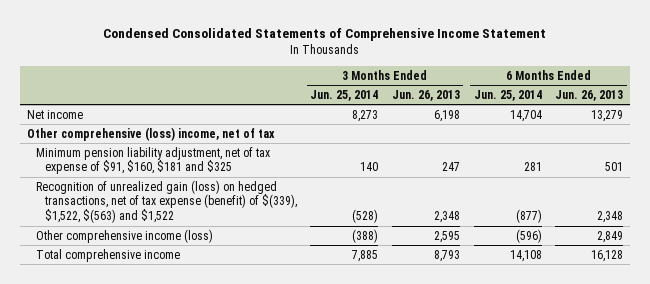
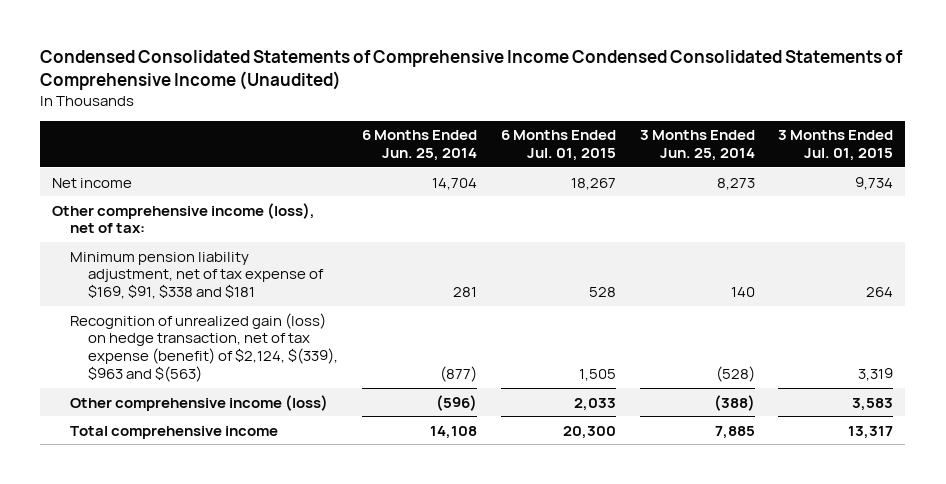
[103,28,547,42] Condensed Consolidated Statements of Comprehensive Income Statement -> [40,50,904,91] Condensed Consolidated Statements of Comprehensive Income Condensed Consolidated Statements of Comprehensive Income (Unaudited)
[392,90,461,102] Jun. 26, 2013 -> none
[555,90,624,102] Jun. 26, 2013 -> none
none -> [500,130,616,162] 6 Months Ended Jul. 01, 2015
none -> [778,130,894,162] 3 Months Ended Jul. 01, 2015
[26,126,275,141] Other comprehensive (loss) income, net of tax -> [52,202,316,234] Other comprehensive income (loss), net of tax:
[35,146,270,175] Minimum pension liability adjustment, net of tax expense of $91, $160, $181 and $325 -> [70,251,325,300] Minimum pension liability adjustment, net of tax expense of $169, $91, $338 and $181
[35,179,297,224] Recognition of unrealized gain (loss) on hedged transactions, net of tax expense (benefit) of $(339), $1,522, $(563) and $1,522 -> [70,312,339,382] Recognition of unrealized gain (loss) on hedge transaction, net of tax expense (benefit) of $2,124, $(339), $963 and $(563)

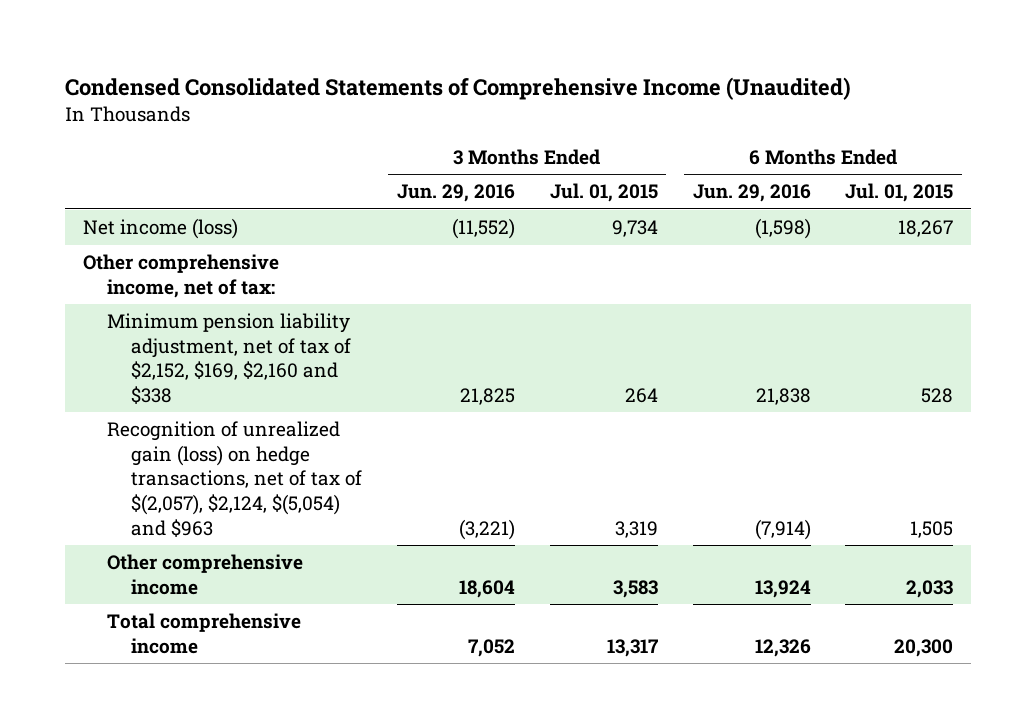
[40,50,904,91] Condensed Consolidated Statements of Comprehensive Income Condensed Consolidated Statements of Comprehensive Income (Unaudited) -> [65,76,852,100] Condensed Consolidated Statements of Comprehensive Income (Unaudited)
[361,130,477,162] 6 Months Ended Jun. 25, 2014 -> none
[639,130,755,162] 3 Months Ended Jun. 25, 2014 -> none
none -> [396,184,515,203] Jun. 29, 2016
none -> [692,184,811,203] Jun. 29, 2016
[52,177,133,188] Net income -> [82,218,238,240] Net income (loss)
[52,202,316,234] Other comprehensive income (loss), net of tax: -> [82,254,279,298] Other comprehensive income, net of tax:
[70,251,325,300] Minimum pension liability adjustment, net of tax expense of $169, $91, $338 and $181 -> [106,313,352,405] Minimum pension liability adjustment, net of tax of $2,152, $169, $2,160 and $338
[70,312,339,382] Recognition of unrealized gain (loss) on hedge transaction, net of tax expense (benefit) of $2,124, $(339), $963 and $(563) -> [106,421,363,537] Recognition of unrealized gain (loss) on hedge transactions, net of tax of $(2,057), $2,124, $(5,054) and $963
[70,394,329,411] Other comprehensive income (loss) -> [106,554,303,595] Other comprehensive income

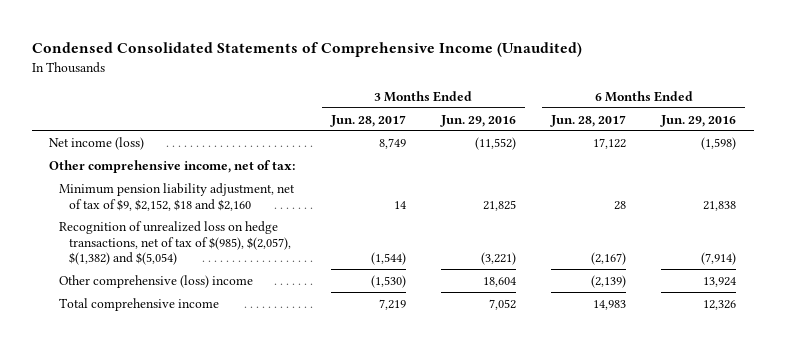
[549,183,658,203] Jul. 01, 2015 -> none
[845,183,954,203] Jul. 01, 2015 -> none
none -> [329,114,406,127] Jun. 28, 2017
none -> [550,114,627,127] Jun. 28, 2017
[106,313,352,405] Minimum pension liability adjustment, net of tax of $2,152, $169, $2,160 and $338 -> [59,182,296,211] Minimum pension liability adjustment, net of tax of $9, $2,152, $18 and $2,160
[106,421,363,537] Recognition of unrealized gain (loss) on hedge transactions, net of tax of $(2,057), $2,124, $(5,054) and $963 -> [59,220,292,266] Recognition of unrealized loss on hedge transactions, net of tax of $(985), $(2,057), $(1,382) and $(5,054)
[106,554,303,595] Other comprehensive income -> [59,274,254,288] Other comprehensive (loss) income

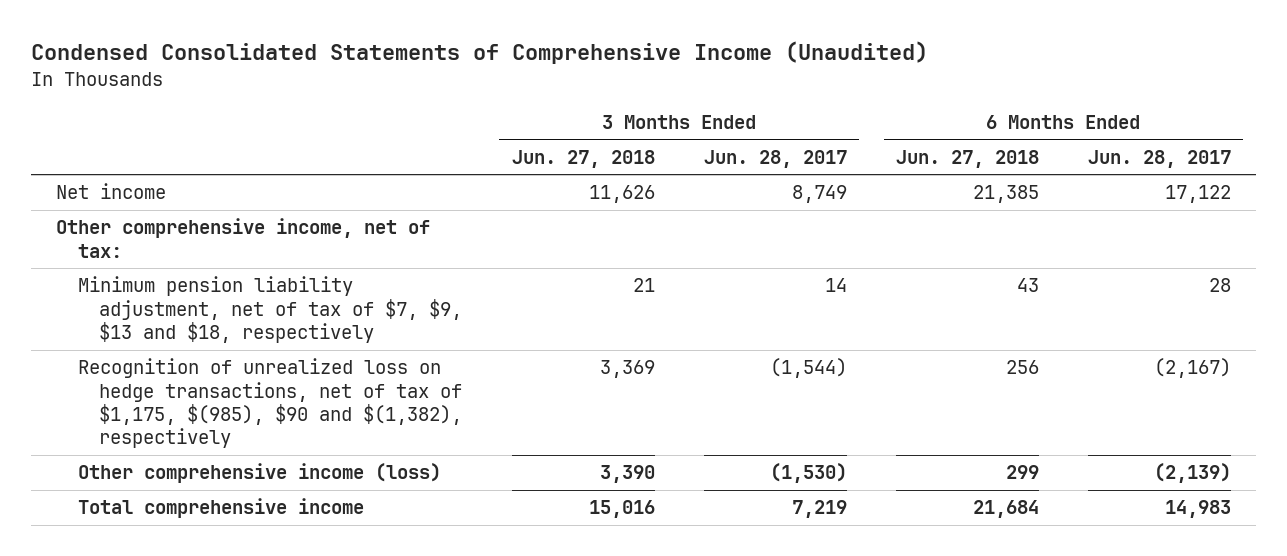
[439,114,516,127] Jun. 29, 2016 -> none
[660,114,737,127] Jun. 29, 2016 -> none
none -> [511,149,655,168] Jun. 27, 2018
none -> [895,149,1039,168] Jun. 27, 2018
[49,136,145,150] Net income (loss) -> [55,183,166,200] Net income
[59,182,296,211] Minimum pension liability adjustment, net of tax of $9, $2,152, $18 and $2,160 -> [77,276,463,344] Minimum pension liability adjustment, net of tax of $7, $9, $13 and $18, respectively
[59,220,292,266] Recognition of unrealized loss on hedge transactions, net of tax of $(985), $(2,057), $(1,382) and $(5,054) -> [77,358,463,449] Recognition of unrealized loss on hedge transactions, net of tax of $1,175, $(985), $90 and $(1,382), respectively
[59,274,254,288] Other comprehensive (loss) income -> [77,463,441,484] Other comprehensive income (loss)

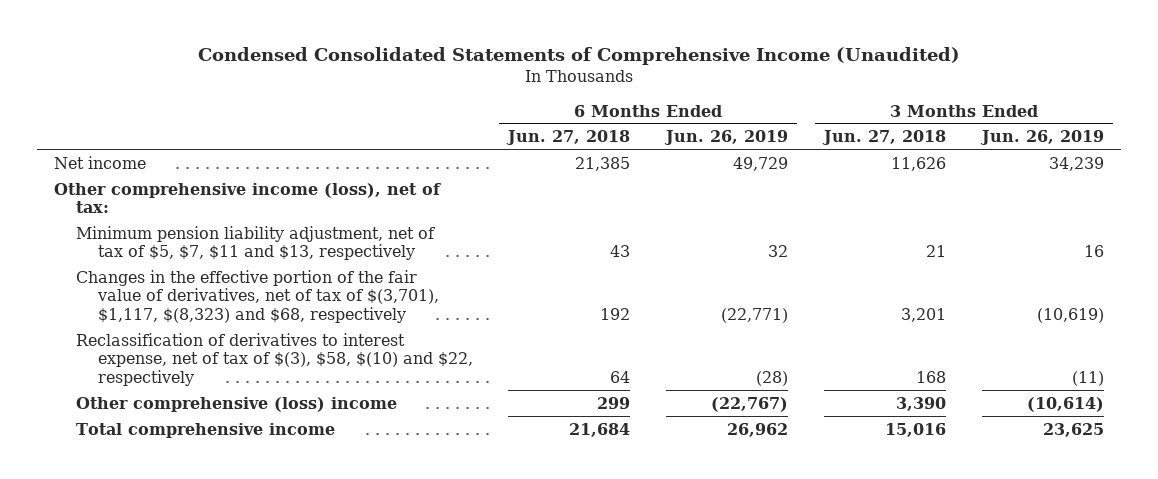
[703,149,847,168] Jun. 28, 2017 -> none
[1088,149,1232,168] Jun. 28, 2017 -> none
none -> [664,130,789,146] Jun. 26, 2019
none -> [979,130,1104,146] Jun. 26, 2019
[77,358,463,449] Recognition of unrealized loss on hedge transactions, net of tax of $1,175, $(985), $90 and $(1,382), respectively -> none
[55,218,430,258] Other comprehensive income, net of tax: -> [54,182,442,214] Other comprehensive income (loss), net of tax:
[77,276,463,344] Minimum pension liability adjustment, net of tax of $7, $9, $13 and $18, respectively -> [76,225,436,261] Minimum pension liability adjustment, net of tax of $5, $7, $11 and $13, respectively
none -> [76,269,439,324] Changes in the effective portion of the fair value of derivatives, net of tax of $(3,701), $1,117, $(8,323) and $68, respectively
none -> [76,332,473,387] Reclassification of derivatives to interest expense, net of tax of $(3), $58, $(10) and $22, respectively
[77,463,441,484] Other comprehensive income (loss) -> [76,396,398,412] Other comprehensive (loss) income

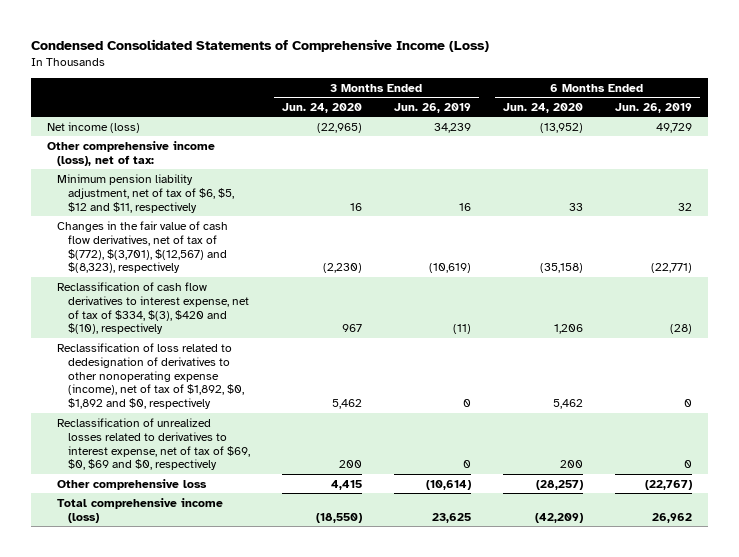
[198,47,961,66] Condensed Consolidated Statements of Comprehensive Income (Unaudited) -> [31,38,490,52] Condensed Consolidated Statements of Comprehensive Income (Loss)
[506,130,631,146] Jun. 27, 2018 -> none
[821,130,946,146] Jun. 27, 2018 -> none
none -> [281,102,362,113] Jun. 24, 2020
none -> [502,102,583,113] Jun. 24, 2020
[54,155,147,169] Net income -> [47,121,141,133] Net income (loss)
[76,225,436,261] Minimum pension liability adjustment, net of tax of $5, $7, $11 and $13, respectively -> [57,173,234,213] Minimum pension liability adjustment, net of tax of $6, $5, $12 and $11, respectively
[76,269,439,324] Changes in the effective portion of the fair value of derivatives, net of tax of $(3,701), $1,117, $(8,323) and $68, respectively -> [57,220,229,274] Changes in the fair value of cash flow derivatives, net of tax of $(772), $(3,701), $(12,567) and $(8,323), respectively
[76,332,473,387] Reclassification of derivatives to interest expense, net of tax of $(3), $58, $(10) and $22, respectively -> [57,281,249,335] Reclassification of cash flow derivatives to interest expense, net of tax of $334, $(3), $420 and $(10), respectively
none -> [57,342,244,410] Reclassification of loss related to dedesignation of derivatives to other nonoperating expense (income), net of tax of $1,892, $0, $1,892 and $0, respectively
none -> [57,417,250,471] Reclassification of unrealized losses related to derivatives to interest expense, net of tax of $69, $0, $69 and $0, respectively
[76,396,398,412] Other comprehensive (loss) income -> [57,478,208,490] Other comprehensive loss
[76,422,336,438] Total comprehensive income -> [57,497,224,523] Total comprehensive income (loss)

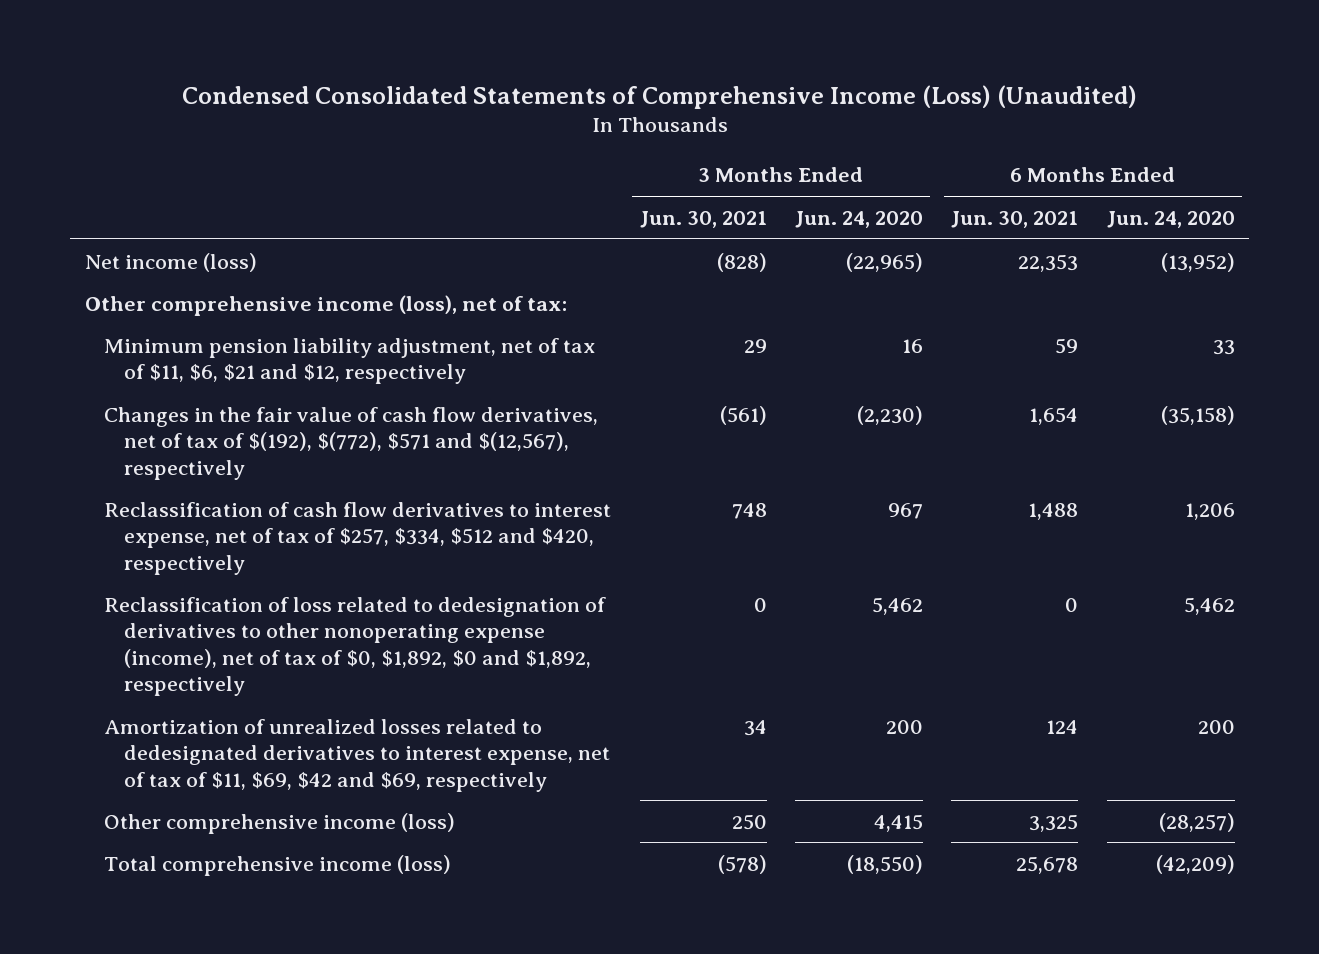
[31,38,490,52] Condensed Consolidated Statements of Comprehensive Income (Loss) -> [181,84,1137,109] Condensed Consolidated Statements of Comprehensive Income (Loss) (Unaudited)
[393,102,471,113] Jun. 26, 2019 -> none
[614,102,692,113] Jun. 26, 2019 -> none
none -> [639,210,767,228] Jun. 30, 2021
none -> [951,210,1079,228] Jun. 30, 2021
[57,173,234,213] Minimum pension liability adjustment, net of tax of $6, $5, $12 and $11, respectively -> [104,337,596,385] Minimum pension liability adjustment, net of tax of $11, $6, $21 and $12, respectively
[57,220,229,274] Changes in the fair value of cash flow derivatives, net of tax of $(772), $(3,701), $(12,567) and $(8,323), respectively -> [104,406,599,480] Changes in the fair value of cash flow derivatives, net of tax of $(192), $(772), $571 and $(12,567), respectively
[57,281,249,335] Reclassification of cash flow derivatives to interest expense, net of tax of $334, $(3), $420 and $(10), respectively -> [104,501,612,575] Reclassification of cash flow derivatives to interest expense, net of tax of $257, $334, $512 and $420, respectively
[57,342,244,410] Reclassification of loss related to dedesignation of derivatives to other nonoperating expense (income), net of tax of $1,892, $0, $1,892 and $0, respectively -> [104,596,607,697] Reclassification of loss related to dedesignation of derivatives to other nonoperating expense (income), net of tax of $0, $1,892, $0 and $1,892, respectively
[57,417,250,471] Reclassification of unrealized losses related to derivatives to interest expense, net of tax of $69, $0, $69 and $0, respectively -> [104,718,610,792] Amortization of unrealized losses related to dedesignated derivatives to interest expense, net of tax of $11, $69, $42 and $69, respectively
[57,478,208,490] Other comprehensive loss -> [104,812,456,834] Other comprehensive income (loss)

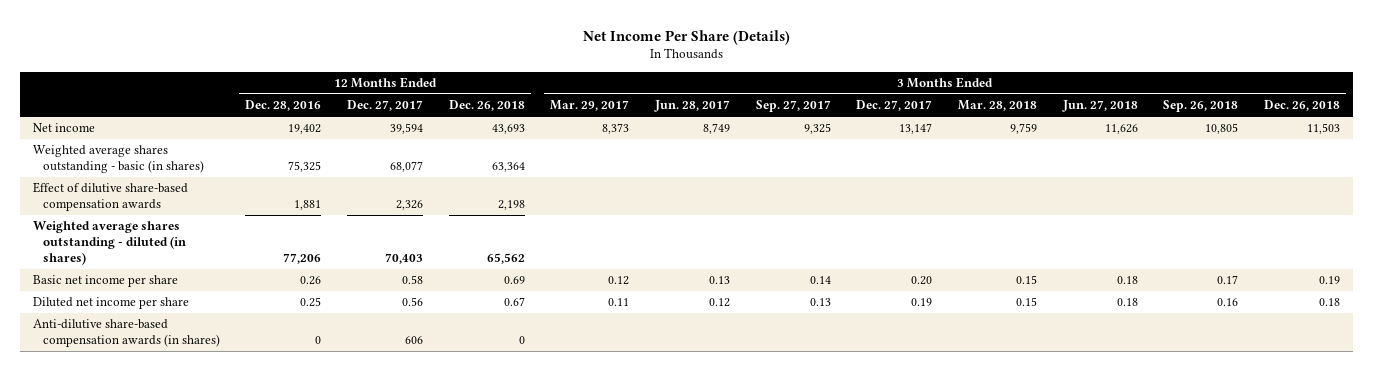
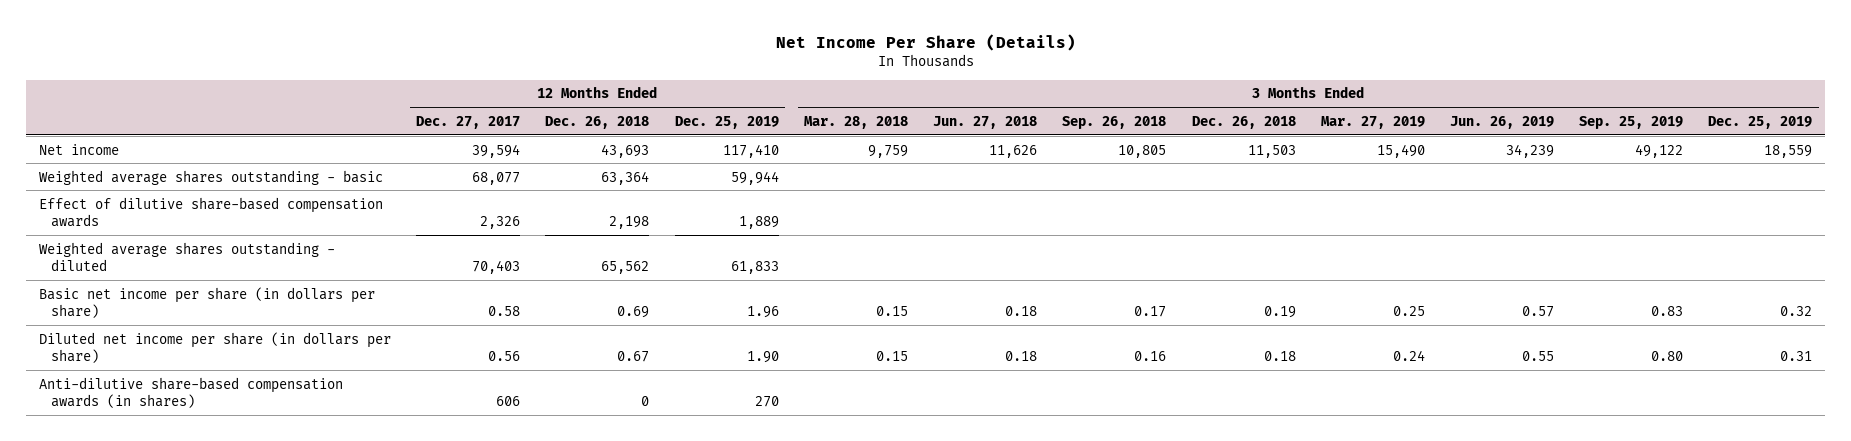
[245,100,322,112] Dec. 28, 2016 -> none
[550,100,630,112] Mar. 29, 2017 -> none
[654,100,731,113] Jun. 28, 2017 -> none
[755,100,831,113] Sep. 27, 2017 -> none
[856,100,933,112] Dec. 27, 2017 -> none
none -> [674,115,779,129] Dec. 25, 2019
none -> [1320,115,1425,129] Mar. 27, 2019
none -> [1449,115,1554,129] Jun. 26, 2019
none -> [1579,115,1684,129] Sep. 25, 2019
none -> [1708,115,1813,129] Dec. 25, 2019
[33,145,204,174] Weighted average shares outstanding - basic (in shares) -> [39,169,384,185] Weighted average shares outstanding - basic
[33,221,186,266] Weighted average shares outstanding - diluted (in shares) -> [39,241,336,271] Weighted average shares outstanding - diluted
[33,275,179,288] Basic net income per share -> [39,286,376,318] Basic net income per share (in dollars per share)
[33,297,190,310] Diluted net income per share -> [39,331,392,363] Diluted net income per share (in dollars per share)

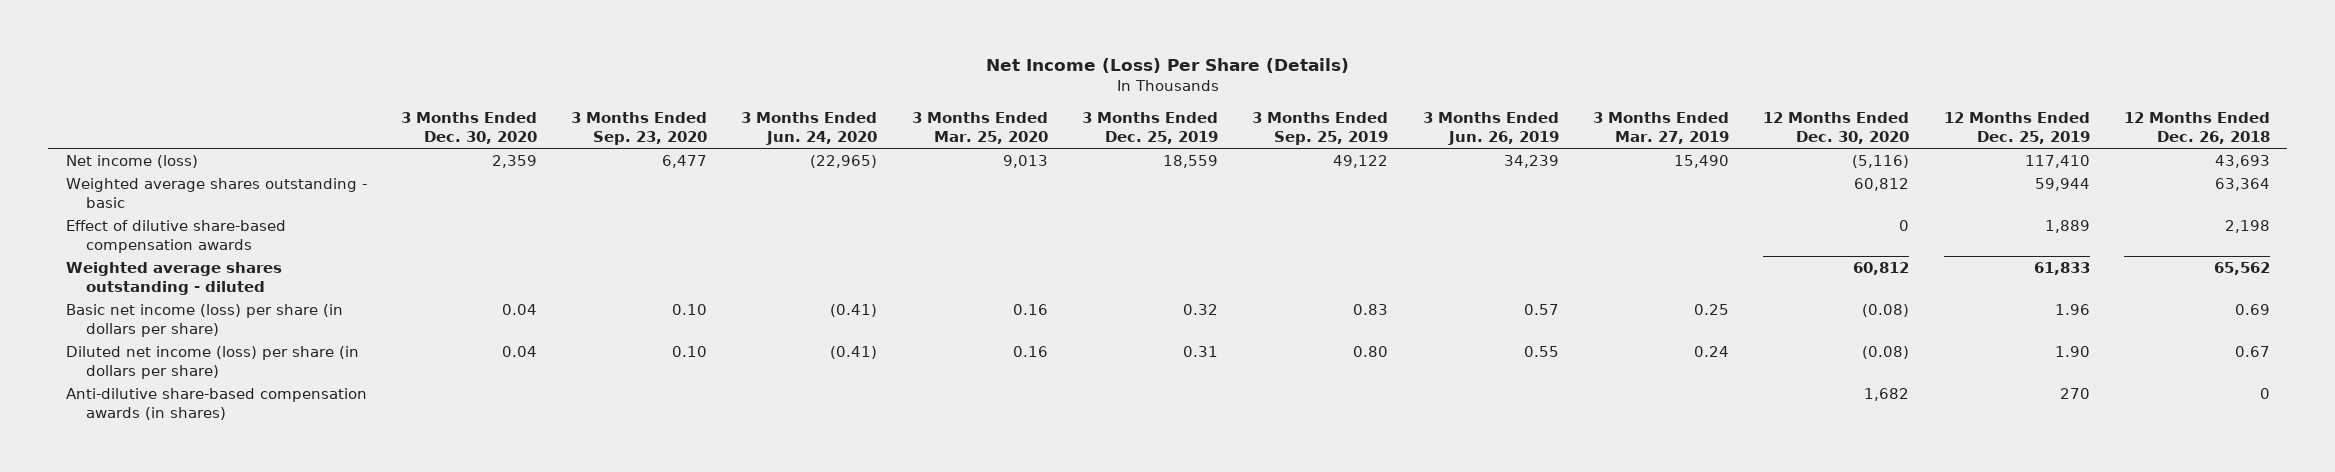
[775,33,1076,51] Net Income Per Share (Details) -> [985,58,1349,74] Net Income (Loss) Per Share (Details)
[416,115,521,129] Dec. 27, 2017 -> none
[803,115,908,129] Mar. 28, 2018 -> none
[933,115,1038,129] Jun. 27, 2018 -> none
[1062,115,1167,129] Sep. 26, 2018 -> none
[1191,115,1296,129] Dec. 26, 2018 -> none
none -> [400,112,537,145] 3 Months Ended Dec. 30, 2020
none -> [571,112,708,146] 3 Months Ended Sep. 23, 2020
none -> [741,112,878,146] 3 Months Ended Jun. 24, 2020
none -> [911,112,1048,145] 3 Months Ended Mar. 25, 2020
none -> [1763,112,1910,145] 12 Months Ended Dec. 30, 2020
[39,143,120,155] Net income -> [65,155,198,169] Net income (loss)
[39,286,376,318] Basic net income per share (in dollars per share) -> [65,304,343,338] Basic net income (loss) per share (in dollars per share)
[39,331,392,363] Diluted net income per share (in dollars per share) -> [65,346,359,380] Diluted net income (loss) per share (in dollars per share)

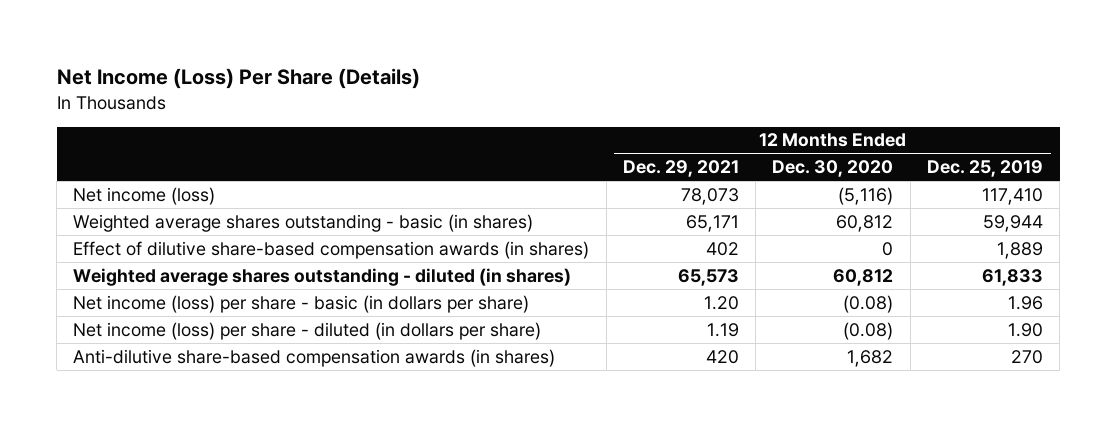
[400,112,537,145] 3 Months Ended Dec. 30, 2020 -> none
[571,112,708,146] 3 Months Ended Sep. 23, 2020 -> none
[741,112,878,146] 3 Months Ended Jun. 24, 2020 -> none
[911,112,1048,145] 3 Months Ended Mar. 25, 2020 -> none
[1082,112,1219,145] 3 Months Ended Dec. 25, 2019 -> none
[1252,112,1389,146] 3 Months Ended Sep. 25, 2019 -> none
[1422,112,1559,146] 3 Months Ended Jun. 26, 2019 -> none
[1592,112,1729,145] 3 Months Ended Mar. 27, 2019 -> none
[2123,112,2270,145] 12 Months Ended Dec. 26, 2018 -> none
none -> [622,160,739,178] Dec. 29, 2021
[65,178,367,209] Weighted average shares outstanding - basic -> [73,213,534,232] Weighted average shares outstanding - basic (in shares)
[65,220,286,254] Effect of dilutive share-based compensation awards -> [73,240,590,259] Effect of dilutive share-based compensation awards (in shares)
[65,262,282,296] Weighted average shares outstanding - diluted -> [73,267,572,286] Weighted average shares outstanding - diluted (in shares)
[65,304,343,338] Basic net income (loss) per share (in dollars per share) -> [73,294,530,313] Net income (loss) per share - basic (in dollars per share)
[65,346,359,380] Diluted net income (loss) per share (in dollars per share) -> [73,321,542,340] Net income (loss) per share - diluted (in dollars per share)

